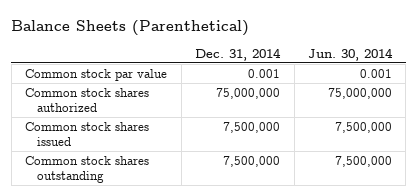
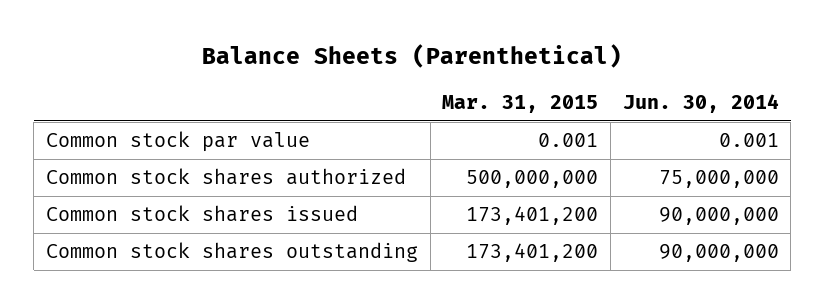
[195,47,282,61] Dec. 31, 2014 -> none
none -> [442,94,599,113] Mar. 31, 2015
[334,122,392,134] 7,500,000 -> [658,207,779,226] 90,000,000
[334,156,392,168] 7,500,000 -> [658,244,779,263] 90,000,000

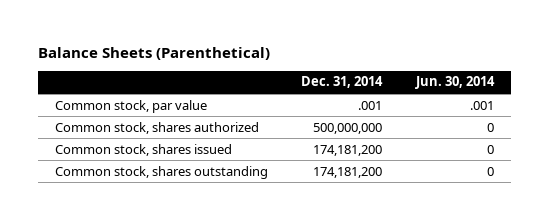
[442,94,599,113] Mar. 31, 2015 -> none
none -> [301,76,384,89] Dec. 31, 2014
[46,131,311,153] Common stock par value -> [54,99,207,113] Common stock, par value
[718,133,779,148] 0.001 -> [469,100,494,110] .001
[46,168,407,186] Common stock shares authorized -> [54,121,259,134] Common stock, shares authorized
[658,170,779,189] 75,000,000 -> [486,122,494,132] 0
[46,205,359,223] Common stock shares issued -> [54,143,232,156] Common stock, shares issued
[658,207,779,226] 90,000,000 -> [486,144,494,154] 0
[46,242,419,263] Common stock shares outstanding -> [54,165,268,179] Common stock, shares outstanding
[658,244,779,263] 90,000,000 -> [486,166,494,176] 0

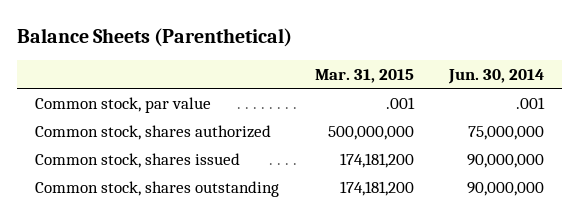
[301,76,384,89] Dec. 31, 2014 -> none
none -> [314,68,414,83] Mar. 31, 2015
[486,122,494,132] 0 -> [468,125,545,140] 75,000,000
[486,144,494,154] 0 -> [467,153,545,168] 90,000,000
[486,166,494,176] 0 -> [467,181,545,196] 90,000,000

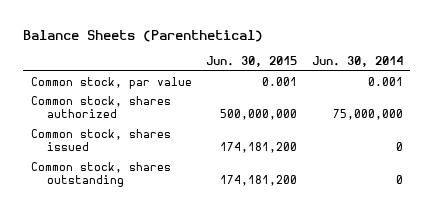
[314,68,414,83] Mar. 31, 2015 -> none
none -> [206,56,298,68] Jun. 30, 2015
[516,96,546,109] .001 -> [368,76,404,86] 0.001
[467,153,545,168] 90,000,000 -> [396,142,404,152] 0
[467,181,545,196] 90,000,000 -> [396,175,404,185] 0

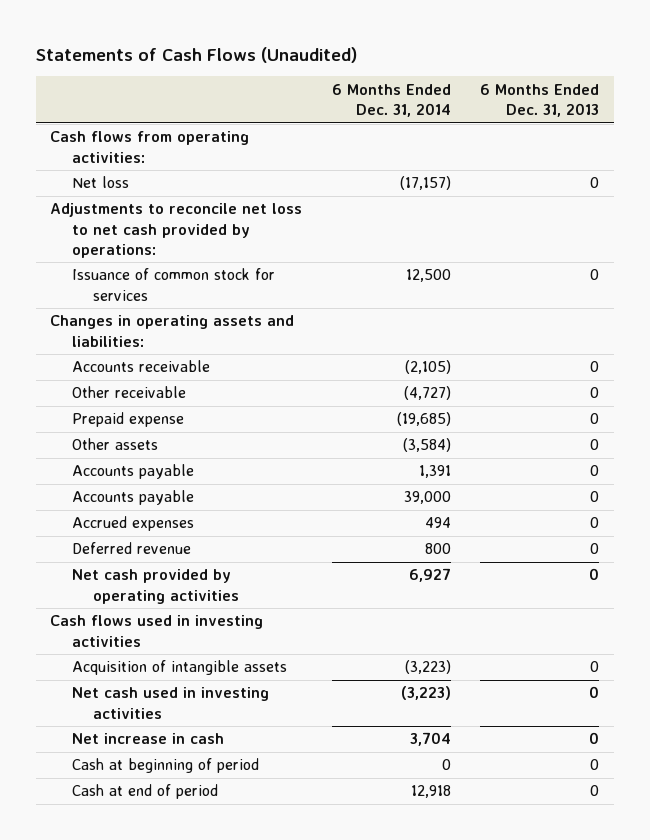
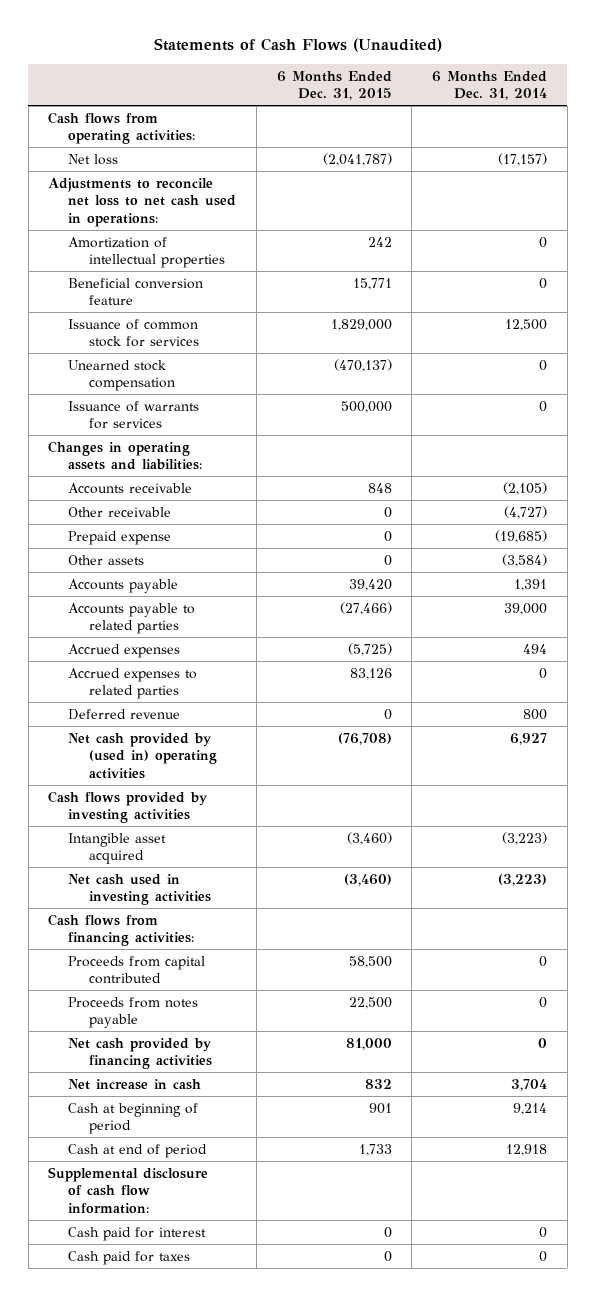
[480,83,600,118] 6 Months Ended Dec. 31, 2013 -> none
none -> [276,70,392,100] 6 Months Ended Dec. 31, 2015
[50,203,303,258] Adjustments to reconcile net loss to net cash provided by operations: -> [48,177,237,227] Adjustments to reconcile net loss to net cash used in operations:
none -> [68,236,225,269] Amortization of intellectual properties
none -> [68,277,204,306] Beneficial conversion feature
none -> [68,359,175,392] Unearned stock compensation
none -> [68,400,200,430] Issuance of warrants for services
[71,490,194,506] Accounts payable -> [68,602,196,635] Accounts payable to related parties
none -> [68,667,198,700] Accrued expenses to related parties
[71,569,240,604] Net cash provided by operating activities -> [68,732,217,779] Net cash provided by (used in) operating activities
[50,615,264,647] Cash flows used in investing activities -> [48,790,208,824] Cash flows provided by investing activities
[71,660,287,676] Acquisition of intangible assets -> [68,832,167,865] Intangible asset acquired
none -> [48,913,195,947] Cash flows from financing activities:
none -> [68,955,206,985] Proceeds from capital contributed
none -> [68,996,199,1029] Proceeds from notes payable
none -> [68,1037,212,1070] Net cash provided by financing activities
[441,759,451,771] 0 -> [512,1102,547,1115] 9,214
none -> [48,1166,209,1214] Supplemental disclosure of cash flow information:
none -> [68,1226,207,1241] Cash paid for interest
none -> [68,1250,191,1265] Cash paid for taxes

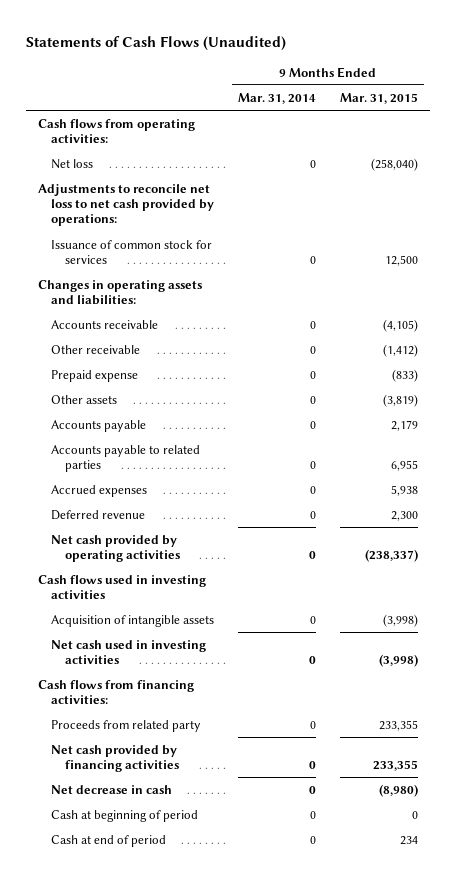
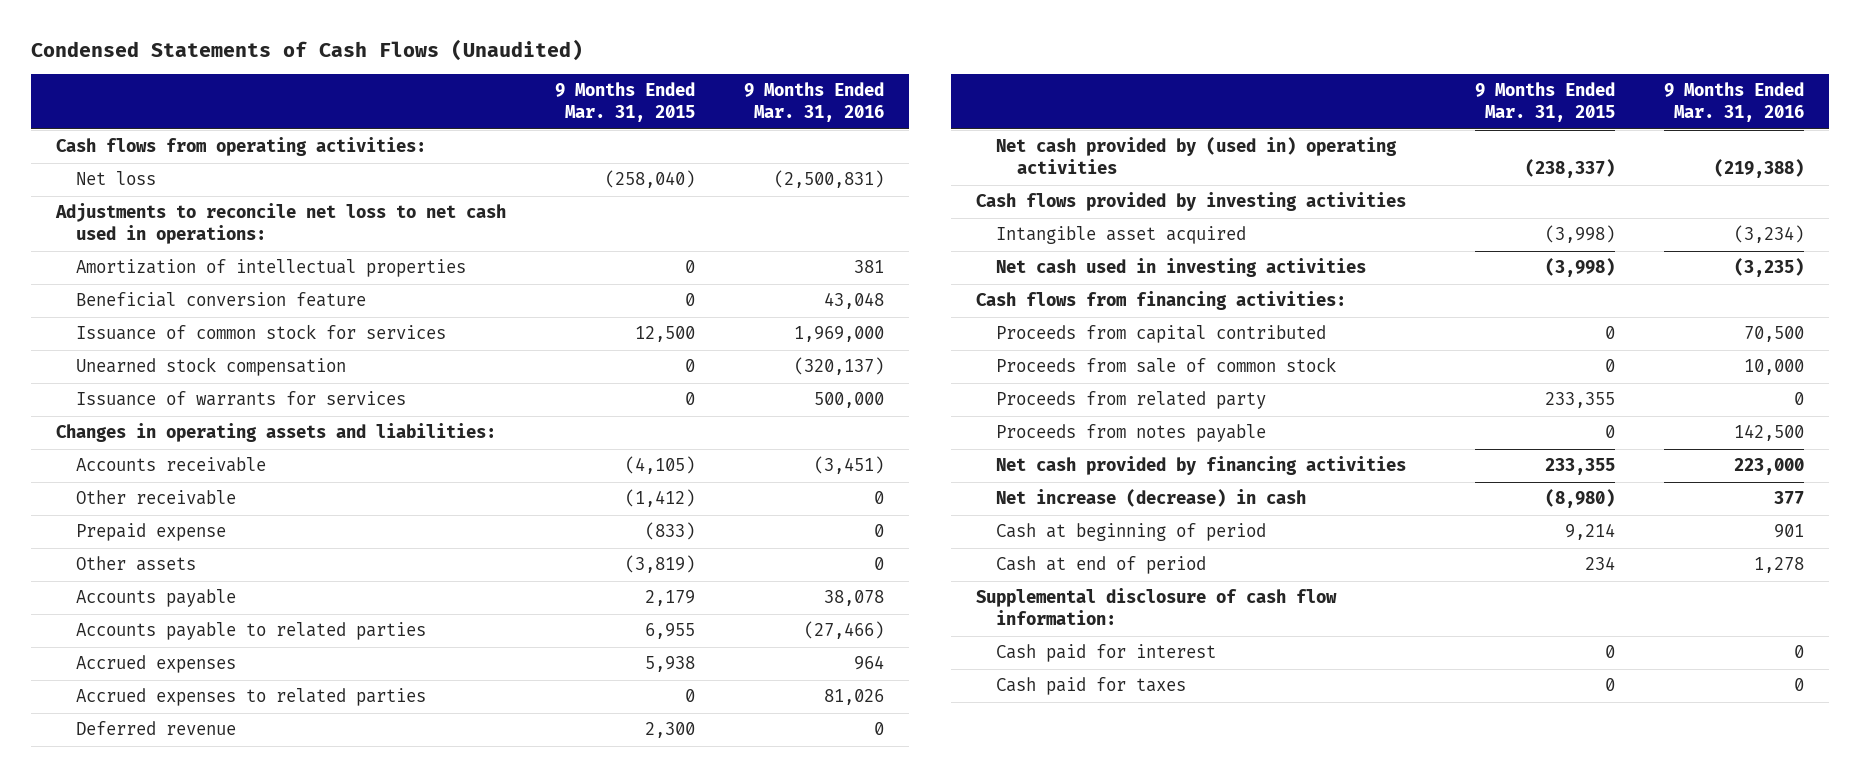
[26,35,287,51] Statements of Cash Flows (Unaudited) -> [30,39,583,62] Condensed Statements of Cash Flows (Unaudited)
[238,92,317,104] Mar. 31, 2014 -> none
none -> [744,82,885,123] 9 Months Ended Mar. 31, 2016
[38,183,215,227] Adjustments to reconcile net loss to net cash provided by operations: -> [54,203,506,245] Adjustments to reconcile net loss to net cash used in operations:
none -> [75,259,466,278] Amortization of intellectual properties
none -> [75,292,366,308] Beneficial conversion feature
none -> [75,357,346,377] Unearned stock compensation
none -> [75,391,406,407] Issuance of warrants for services
none -> [75,688,426,707] Accrued expenses to related parties
[51,534,180,563] Net cash provided by operating activities -> [996,137,1398,175] Net cash provided by (used in) operating activities
[38,574,207,600] Cash flows used in investing activities -> [975,192,1406,212] Cash flows provided by investing activities
[51,614,215,627] Acquisition of intangible assets -> [996,226,1247,245] Intangible asset acquired
none -> [996,325,1327,344] Proceeds from capital contributed
none -> [996,357,1337,374] Proceeds from sale of common stock
none -> [996,424,1267,443] Proceeds from notes payable
[51,784,173,794] Net decrease in cash -> [996,489,1307,508] Net increase (decrease) in cash
[412,810,419,819] 0 -> [1565,523,1616,541] 9,214
none -> [975,588,1337,626] Supplemental disclosure of cash flow information:
none -> [996,644,1217,663] Cash paid for interest
none -> [996,677,1187,696] Cash paid for taxes

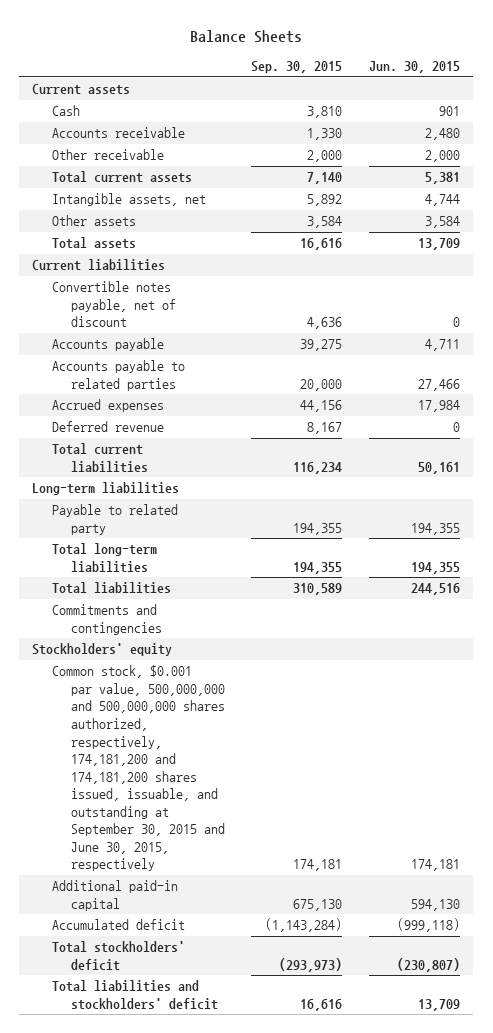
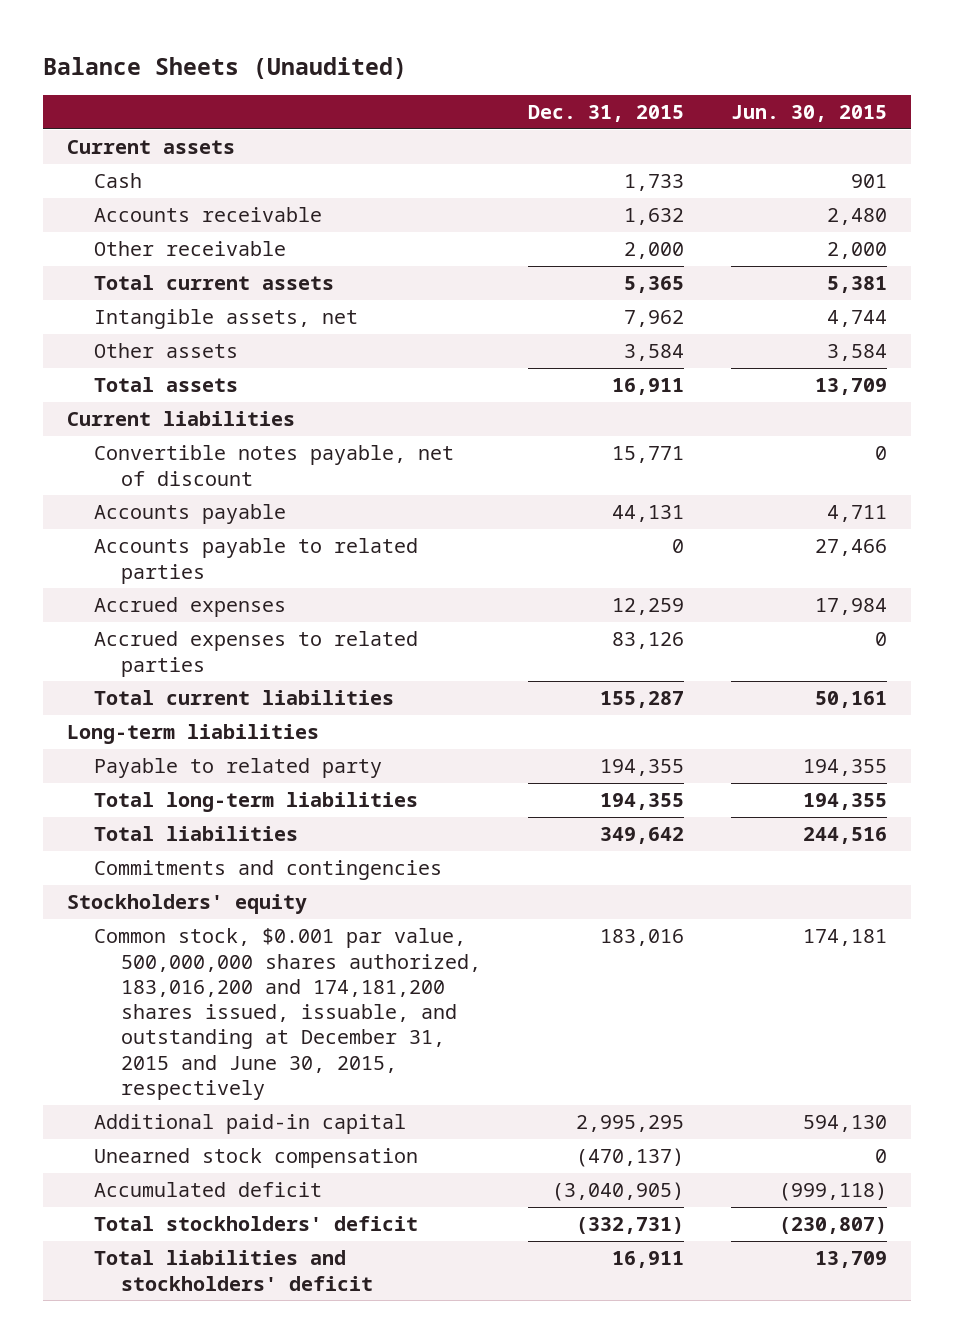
[190,30,303,44] Balance Sheets -> [43,56,408,79] Balance Sheets (Unaudited)
[251,61,343,74] Sep. 30, 2015 -> none
none -> [528,105,685,123] Dec. 31, 2015
[51,421,164,433] Deferred revenue -> none
none -> [94,631,419,677] Accrued expenses to related parties
[51,665,225,872] Common stock, $0.001 par value, 500,000,000 and 500,000,000 shares authorized, respectively, 174,181,200 and 174,181,200 shares issued, issuable, and outstanding at September 30, 2015 and June 30, 2015, respectively -> [94,928,482,1100] Common stock, $0.001 par value, 500,000,000 shares authorized, 183,016,200 and 174,181,200 shares issued, issuable, and outstanding at December 31, 2015 and June 30, 2015, respectively
none -> [94,1148,419,1169] Unearned stock compensation

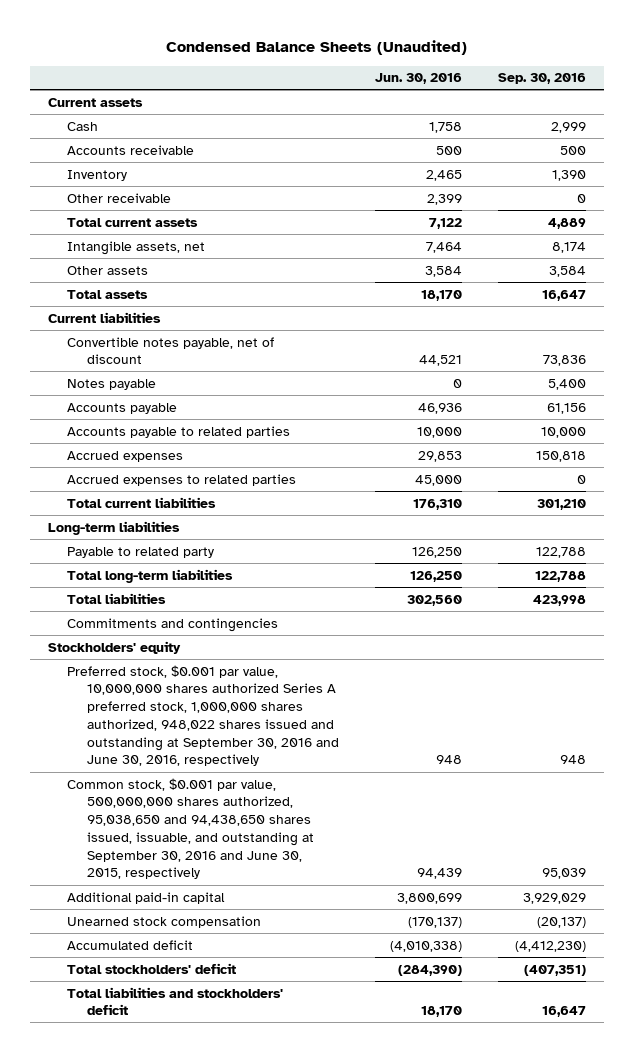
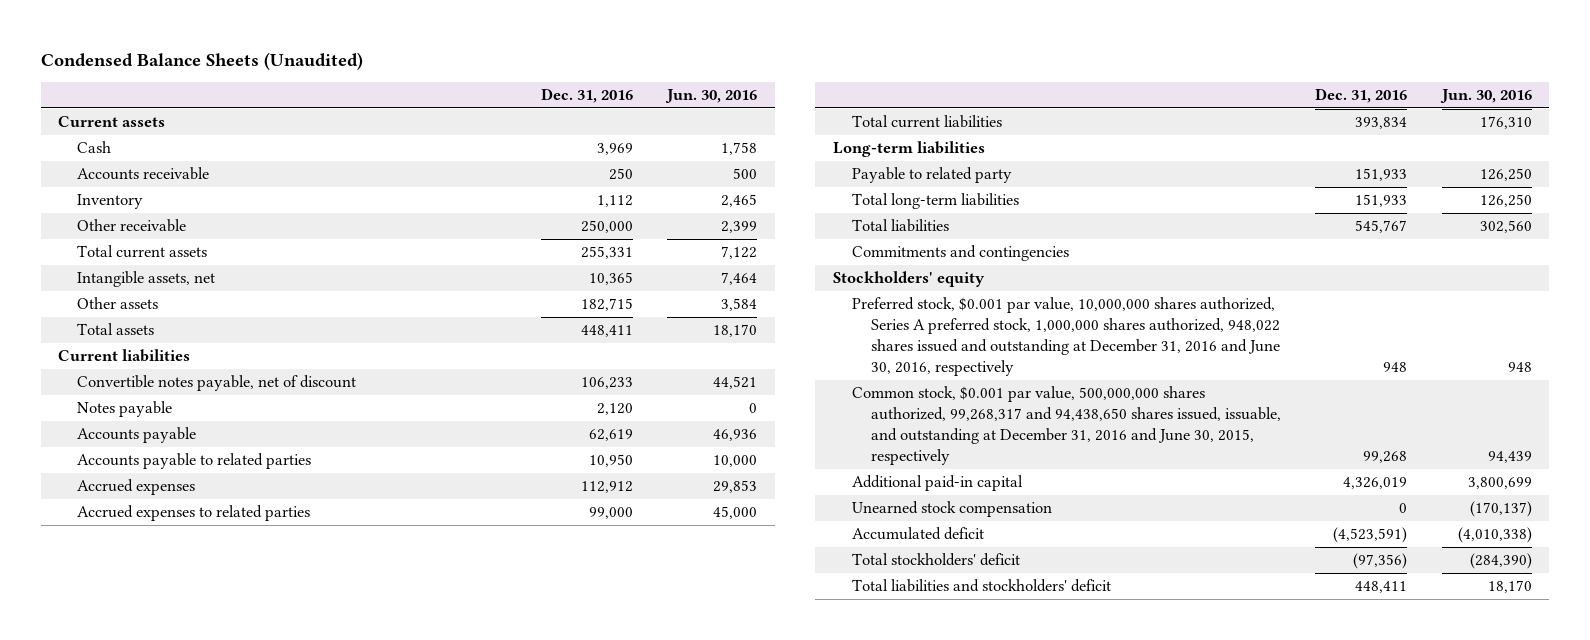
[497,73,586,85] Sep. 30, 2016 -> none
none -> [540,88,633,104] Dec. 31, 2016
[67,664,339,767] Preferred stock, $0.001 par value, 10,000,000 shares authorized Series A preferred stock, 1,000,000 shares authorized, 948,022 shares issued and outstanding at September 30, 2016 and June 30, 2016, respectively -> [851,297,1280,377] Preferred stock, $0.001 par value, 10,000,000 shares authorized, Series A preferred stock, 1,000,000 shares authorized, 948,022 shares issued and outstanding at December 31, 2016 and June 30, 2016, respectively
[67,777,314,880] Common stock, $0.001 par value, 500,000,000 shares authorized, 95,038,650 and 94,438,650 shares issued, issuable, and outstanding at September 30, 2016 and June 30, 2015, respectively -> [851,386,1281,466] Common stock, $0.001 par value, 500,000,000 shares authorized, 99,268,317 and 94,438,650 shares issued, issuable, and outstanding at December 31, 2016 and June 30, 2015, respectively

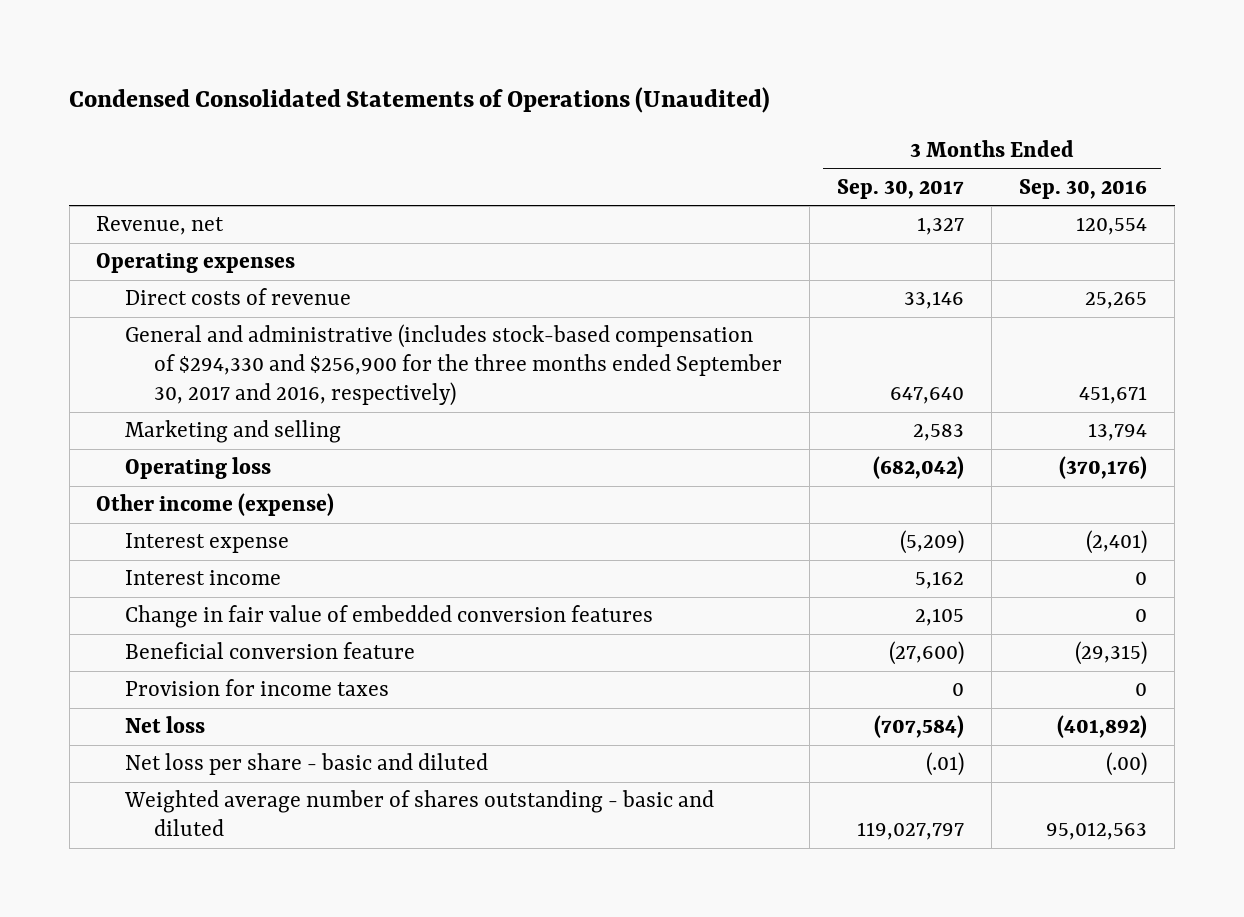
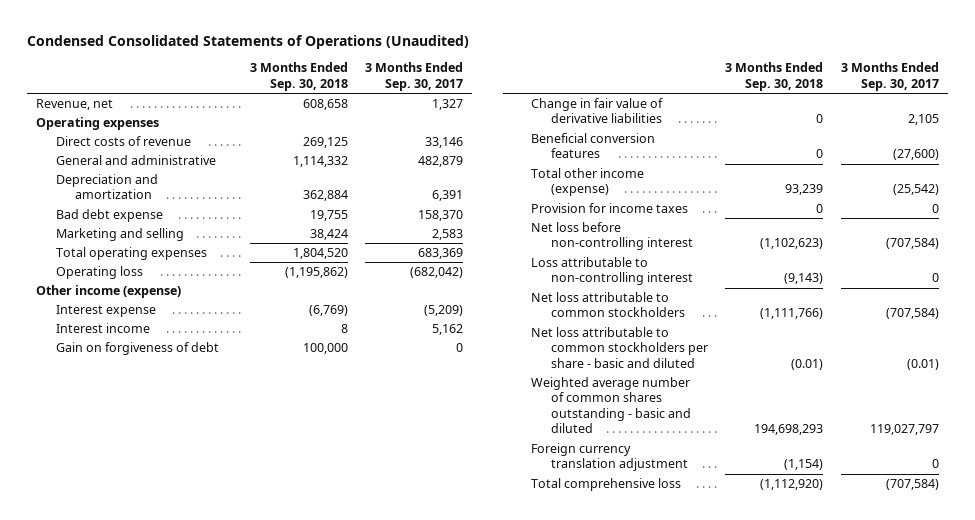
[1019,178,1148,199] Sep. 30, 2016 -> none
none -> [249,62,348,91] 3 Months Ended Sep. 30, 2018
[125,324,783,407] General and administrative (includes stock-based compensation of $294,330 and $256,900 for the three months ended September 30, 2017 and 2016, respectively) -> none
none -> [55,155,216,166] General and administrative
none -> [55,174,158,200] Depreciation and amortization
none -> [55,209,163,223] Bad debt expense
none -> [55,247,207,261] Total operating expenses
none -> [55,342,219,356] Gain on forgiveness of debt
[125,605,654,629] Change in fair value of embedded conversion features -> [531,98,664,124] Change in fair value of derivative liabilities
[125,642,416,660] Beneficial conversion feature -> [531,133,656,159] Beneficial conversion features
none -> [531,168,645,197] Total other income (expense)
none -> [531,222,693,251] Net loss before non-controlling interest
none -> [531,257,693,286] Loss attributable to non-controlling interest
[125,716,206,734] Net loss -> [531,292,685,318] Net loss attributable to common stockholders
[125,753,489,776] Net loss per share - basic and diluted -> [531,327,708,368] Net loss attributable to common stockholders per share - basic and diluted
[926,752,965,777] (.01) -> [906,358,939,370] (0.01)
[124,790,715,837] Weighted average number of shares outstanding - basic and diluted -> [531,377,691,434] Weighted average number of common shares outstanding - basic and diluted
none -> [531,443,688,472] Foreign currency translation adjustment
none -> [531,478,682,492] Total comprehensive loss

